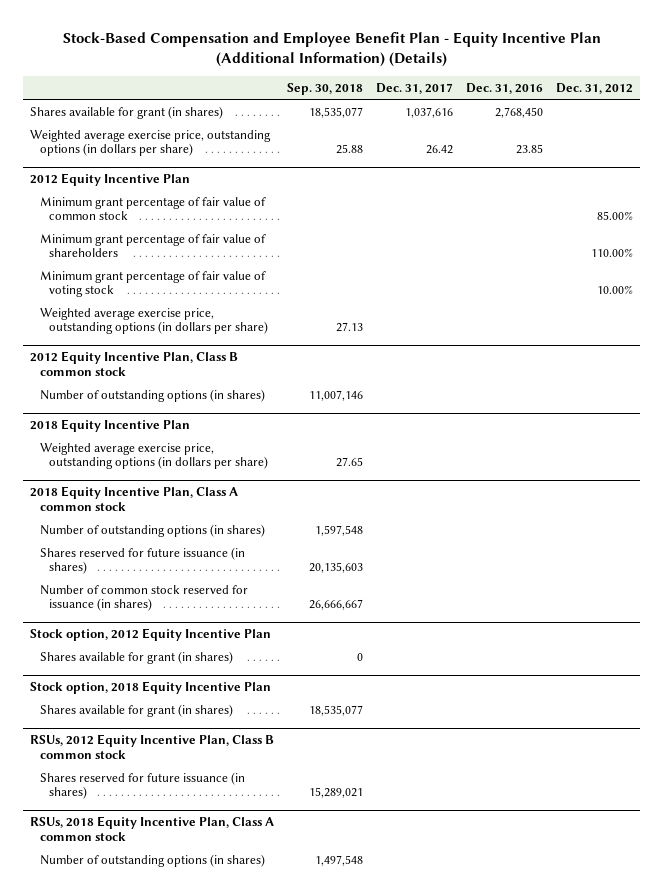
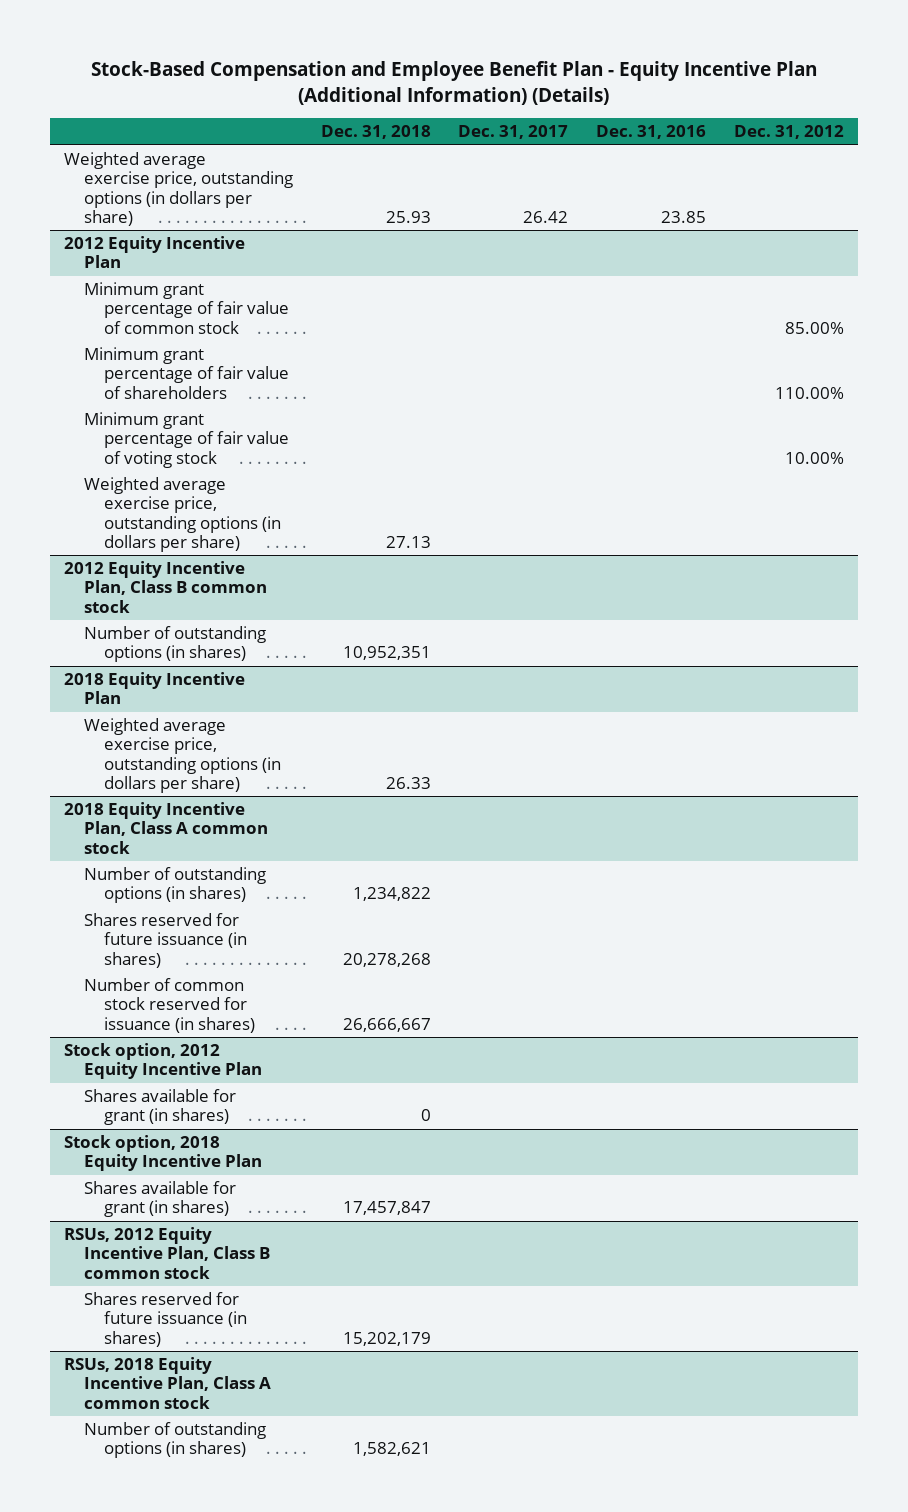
[286,82,363,95] Sep. 30, 2018 -> none
none -> [320,125,431,140] Dec. 31, 2018
[29,105,223,119] Shares available for grant (in shares) -> none

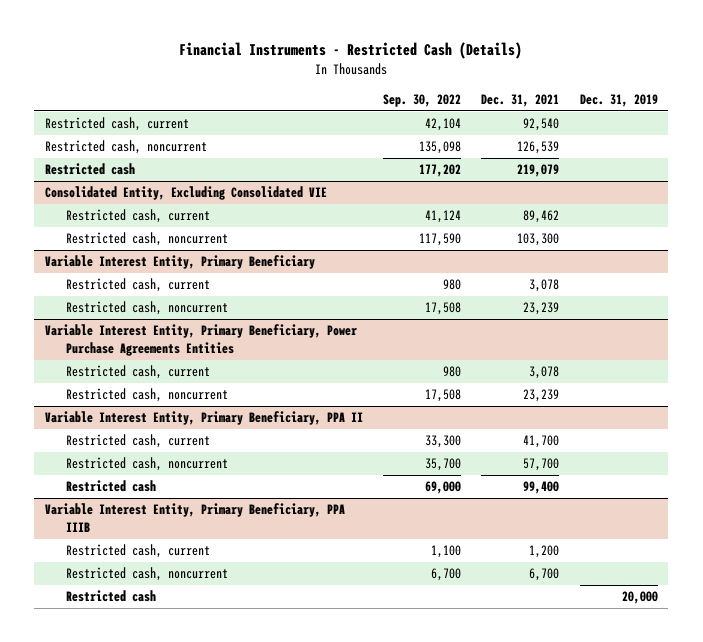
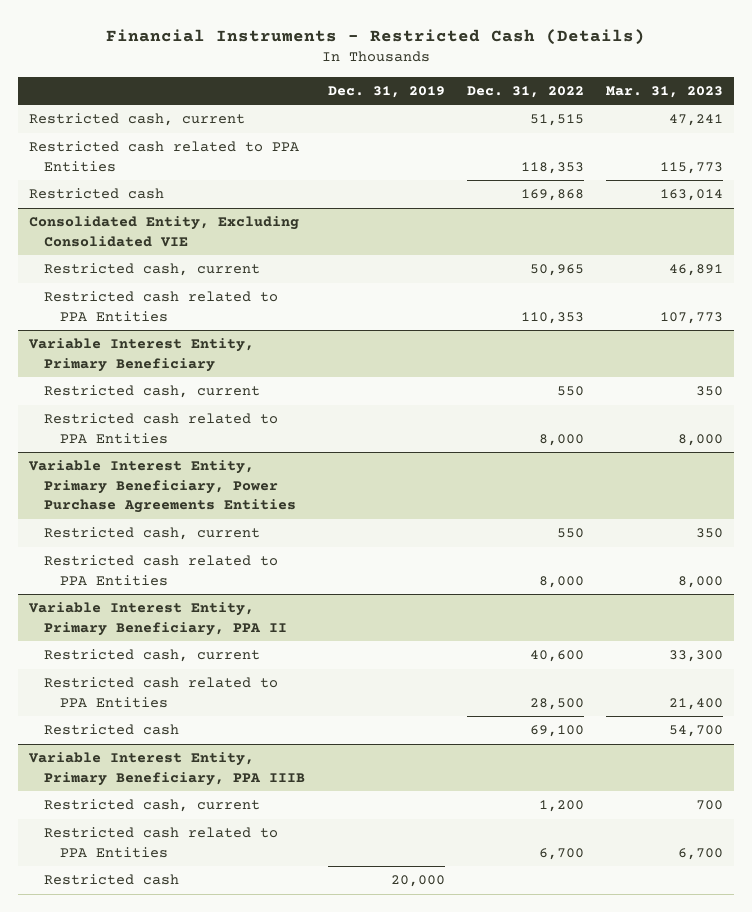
[383,93,462,107] Sep. 30, 2022 -> none
[481,93,560,107] Dec. 31, 2021 -> none
none -> [466,85,584,98] Dec. 31, 2022
none -> [606,85,724,98] Mar. 31, 2023
[44,140,207,155] Restricted cash, noncurrent -> [28,141,299,172] Restricted cash related to PPA Entities
[65,232,228,247] Restricted cash, noncurrent -> [44,291,279,322] Restricted cash related to PPA Entities
[65,301,228,316] Restricted cash, noncurrent -> [44,413,279,444] Restricted cash related to PPA Entities
[65,388,228,403] Restricted cash, noncurrent -> [44,555,279,586] Restricted cash related to PPA Entities
[65,457,228,472] Restricted cash, noncurrent -> [44,677,279,708] Restricted cash related to PPA Entities
[65,567,228,582] Restricted cash, noncurrent -> [44,827,279,858] Restricted cash related to PPA Entities

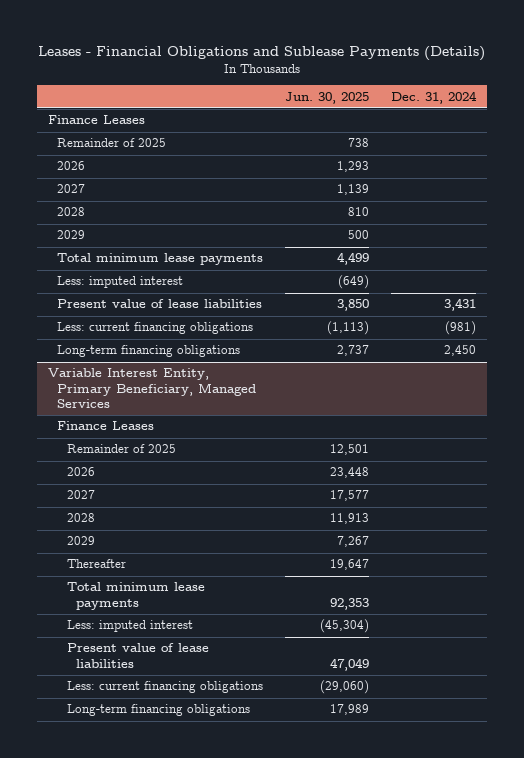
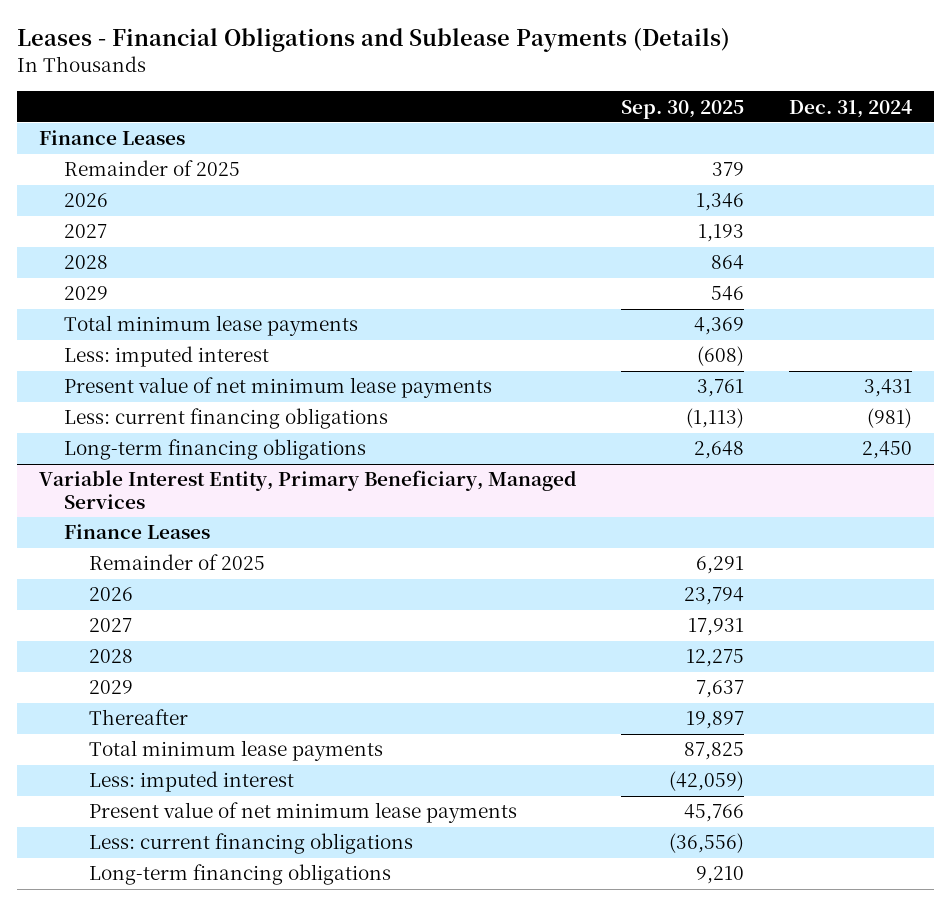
[285,91,370,104] Jun. 30, 2025 -> none
none -> [621,99,745,119] Sep. 30, 2025
[57,299,263,309] Present value of lease liabilities -> [63,377,492,399] Present value of net minimum lease payments
[66,643,209,668] Present value of lease liabilities -> [88,802,517,824] Present value of net minimum lease payments

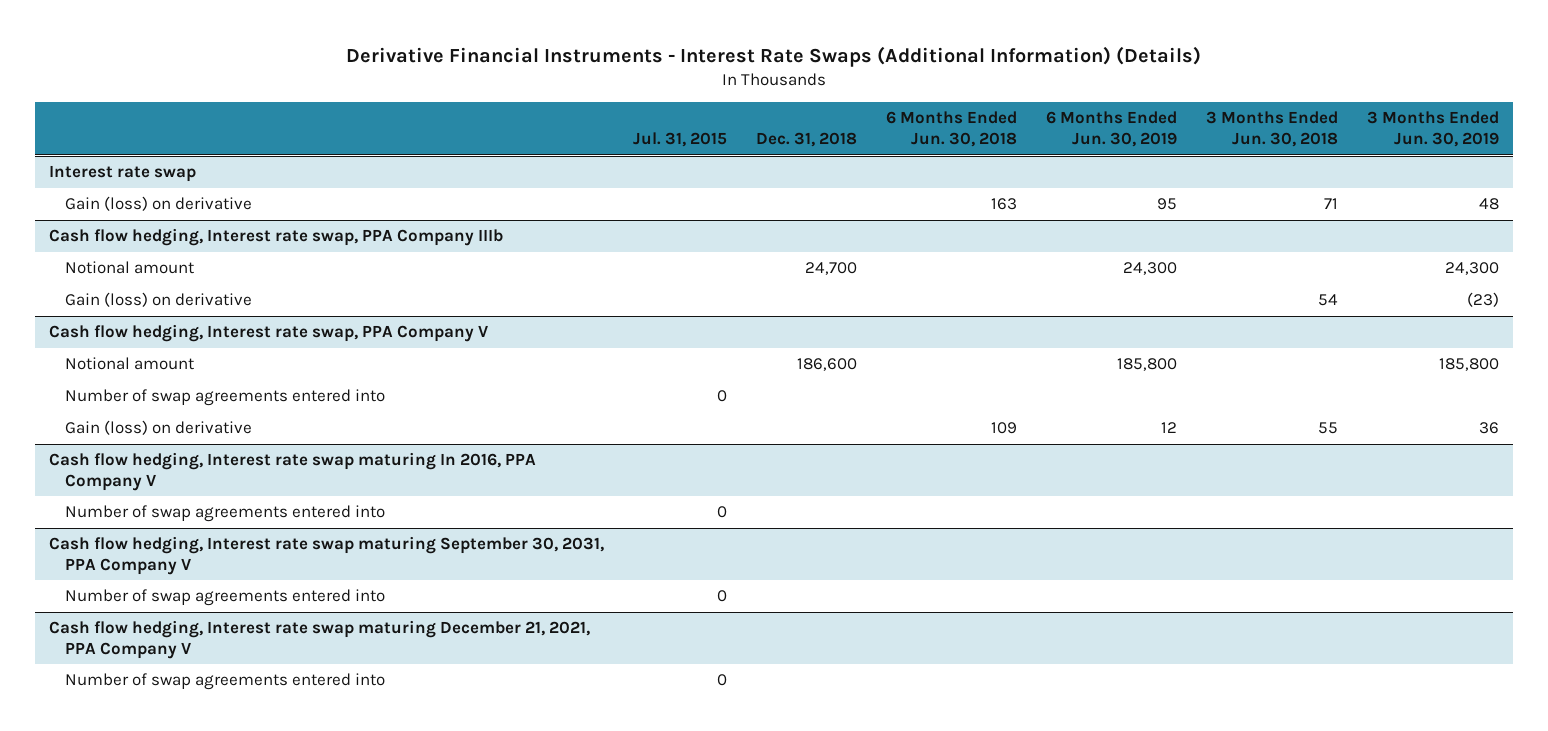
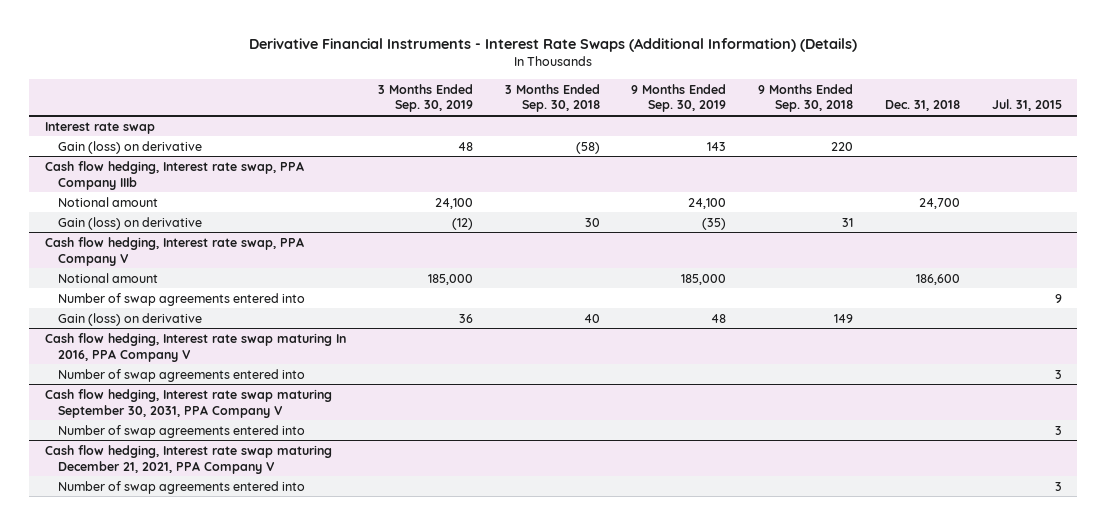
[886,111,1018,148] 6 Months Ended Jun. 30, 2018 -> none
[1046,111,1178,148] 6 Months Ended Jun. 30, 2019 -> none
[1205,111,1338,148] 3 Months Ended Jun. 30, 2018 -> none
[1366,111,1499,148] 3 Months Ended Jun. 30, 2019 -> none
none -> [377,83,473,113] 3 Months Ended Sep. 30, 2019
none -> [504,83,600,113] 3 Months Ended Sep. 30, 2018
none -> [631,83,727,113] 9 Months Ended Sep. 30, 2019
none -> [758,83,854,113] 9 Months Ended Sep. 30, 2018
[717,390,728,403] 0 -> [1054,293,1062,303] 9
[717,506,728,519] 0 -> [1054,369,1062,379] 3
[717,590,728,603] 0 -> [1054,425,1062,435] 3
[717,674,728,687] 0 -> [1054,481,1062,491] 3

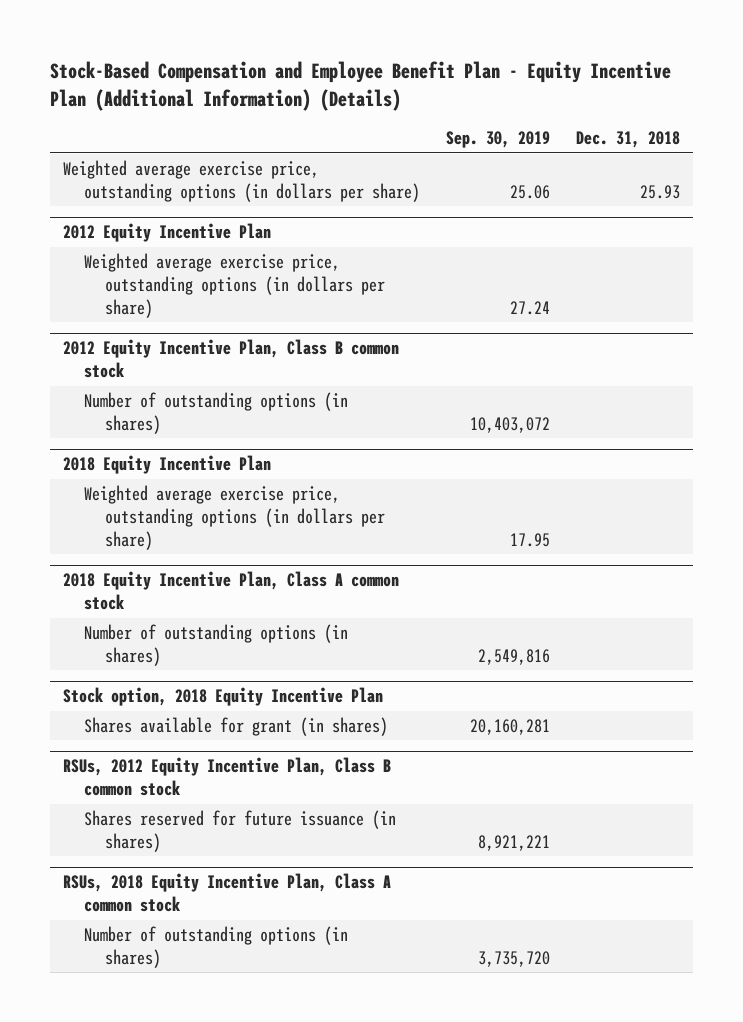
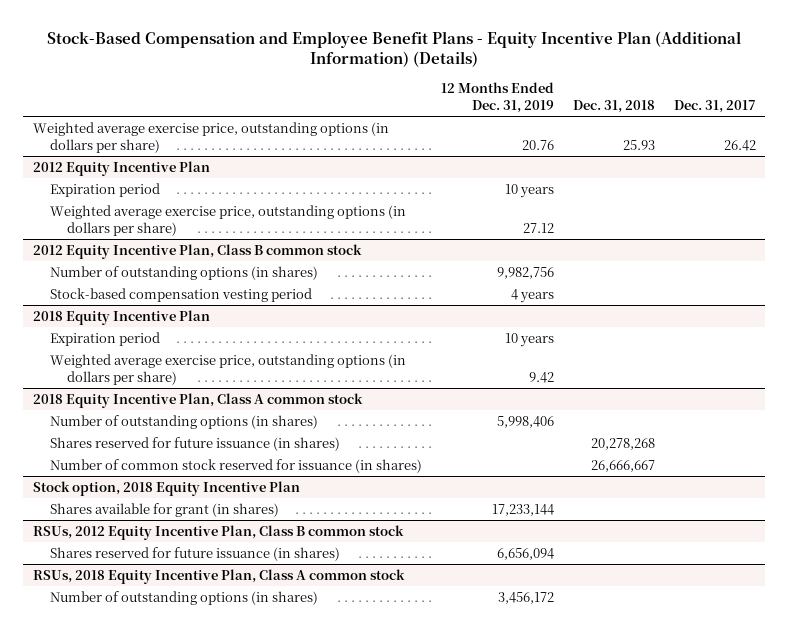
[50,60,672,111] Stock-Based Compensation and Employee Benefit Plan - Equity Incentive Plan (Additional Information) (Details) -> [47,30,742,68] Stock-Based Compensation and Employee Benefit Plans - Equity Incentive Plan (Additional Information) (Details)
[446,131,551,149] Sep. 30, 2019 -> none
none -> [441,82,555,114] 12 Months Ended Dec. 31, 2019
none -> [673,100,756,114] Dec. 31, 2017
none -> [50,183,161,198] Expiration period
none -> [50,288,313,303] Stock-based compensation vesting period
none -> [50,332,161,347] Expiration period
none -> [50,437,341,452] Shares reserved for future issuance (in shares)
none -> [50,459,423,474] Number of common stock reserved for issuance (in shares)

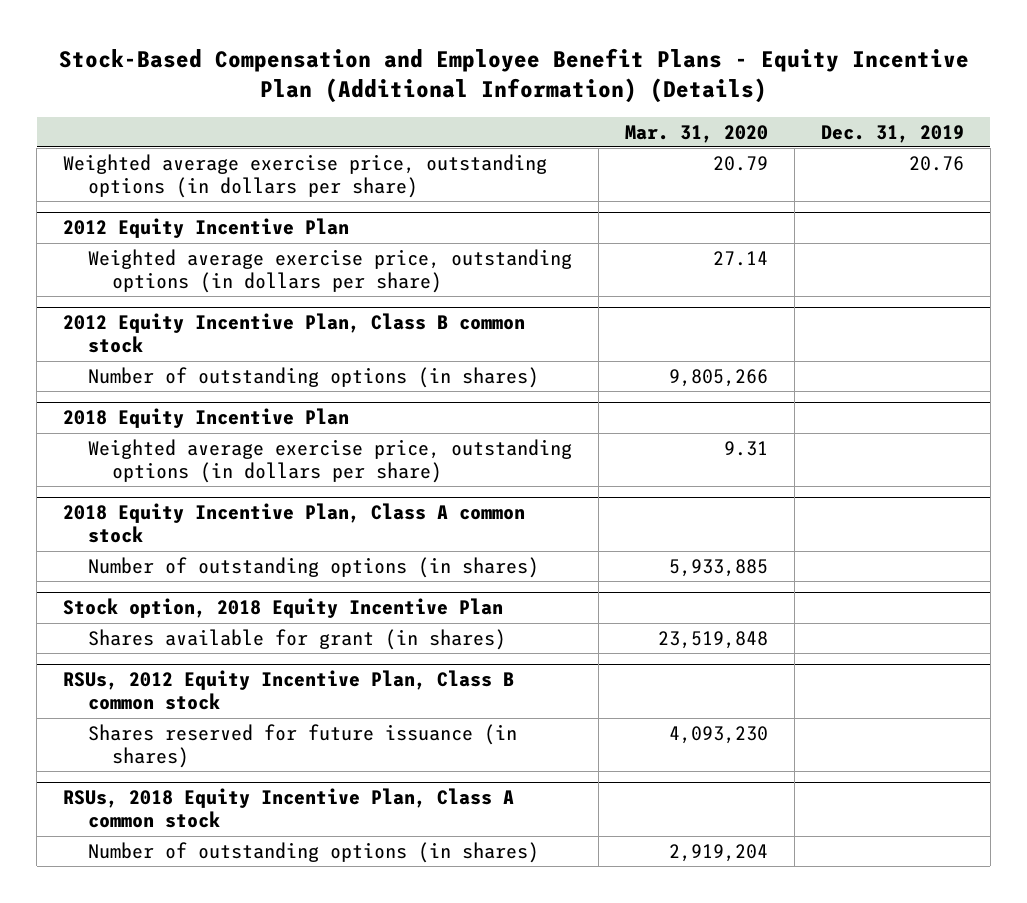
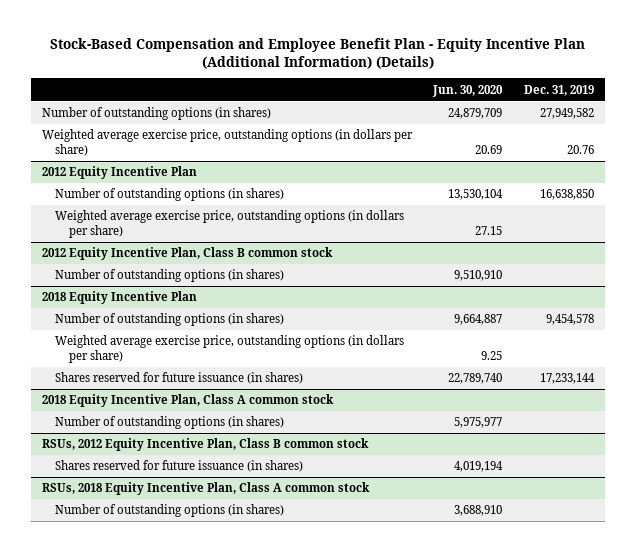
[58,47,969,104] Stock-Based Compensation and Employee Benefit Plans - Equity Incentive Plan (Additional Information) (Details) -> [49,37,585,69] Stock-Based Compensation and Employee Benefit Plan - Equity Incentive Plan (Additional Information) (Details)
[624,124,768,143] Mar. 31, 2020 -> none
none -> [432,84,504,97] Jun. 30, 2020
none -> [41,107,271,121] Number of outstanding options (in shares)
none -> [55,188,285,202] Number of outstanding options (in shares)
none -> [55,313,285,327] Number of outstanding options (in shares)
none -> [55,372,304,385] Shares reserved for future issuance (in shares)
[63,598,504,619] Stock option, 2018 Equity Incentive Plan -> none
[87,628,506,650] Shares available for grant (in shares) -> none

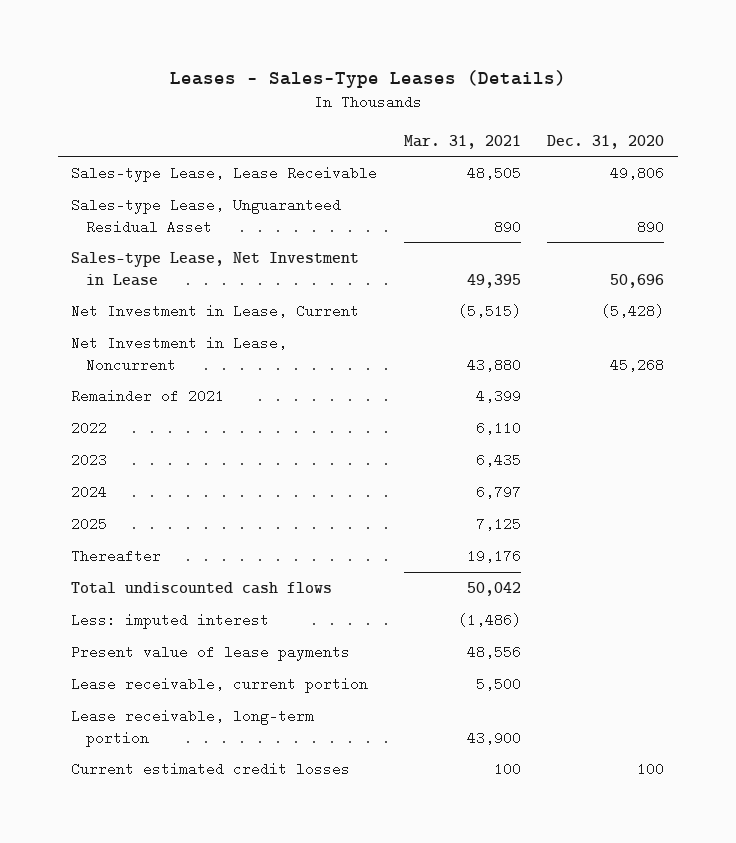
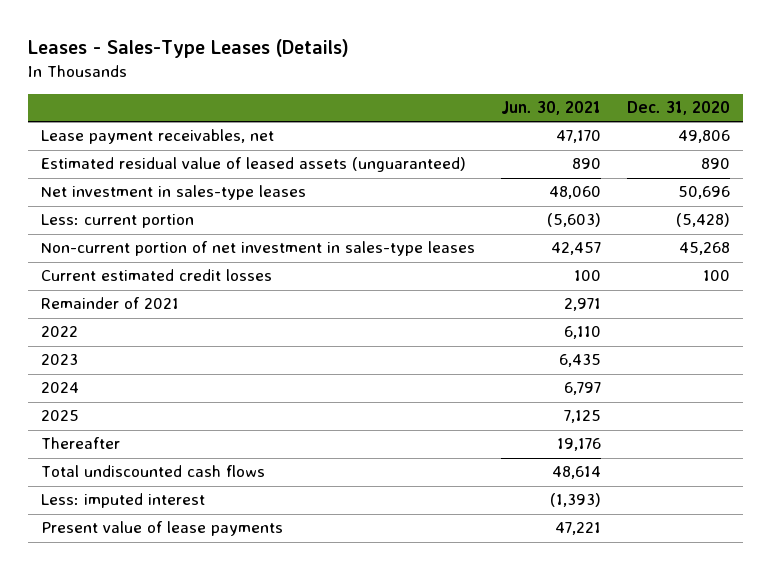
[403,134,521,149] Mar. 31, 2021 -> none
none -> [501,101,602,116] Jun. 30, 2021
[71,166,378,183] Sales-type Lease, Lease Receivable -> [41,129,275,145] Lease payment receivables, net
[71,198,342,234] Sales-type Lease, Unguaranteed Residual Asset -> [41,157,467,173] Estimated residual value of leased assets (unguaranteed)
[71,252,360,286] Sales-type Lease, Net Investment in Lease -> [41,185,307,201] Net investment in sales-type leases
[71,304,360,319] Net Investment in Lease, Current -> [41,214,195,229] Less: current portion
[71,336,288,372] Net Investment in Lease, Noncurrent -> [41,241,476,257] Non-current portion of net investment in sales-type leases
[71,762,351,777] Current estimated credit losses -> [41,269,273,282] Current estimated credit losses
[71,677,369,694] Lease receivable, current portion -> none
[71,709,315,747] Lease receivable, long-term portion -> none

